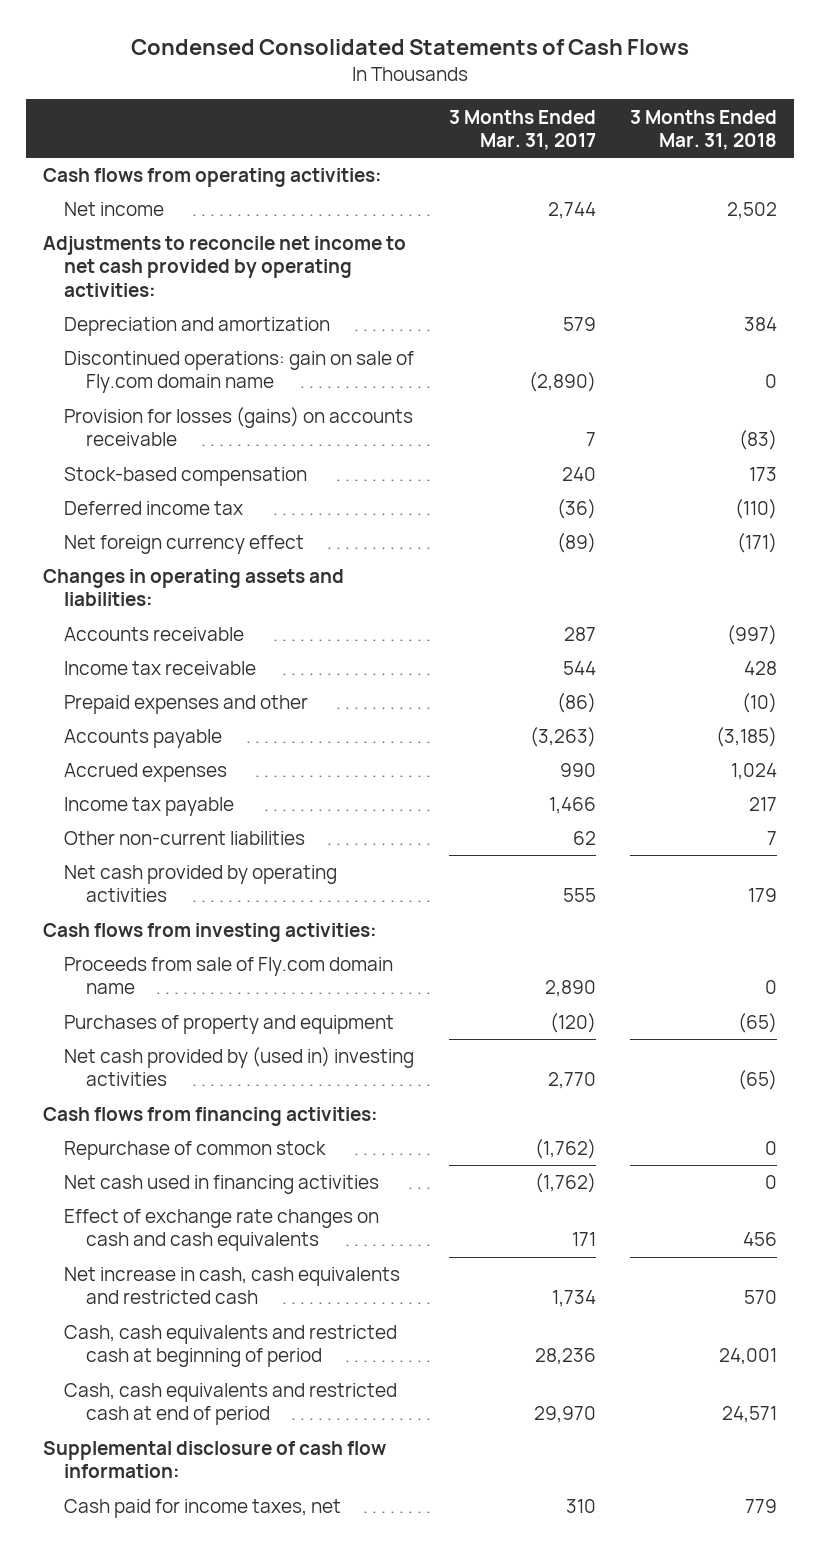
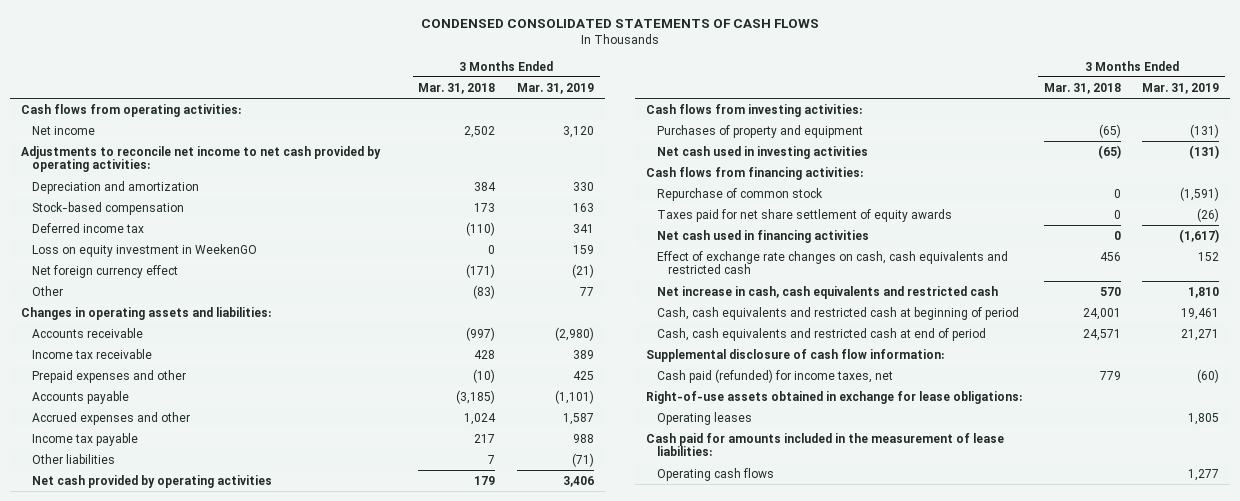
[130,38,689,55] Condensed Consolidated Statements of Cash Flows -> [421,19,820,29] CONDENSED CONSOLIDATED STATEMENTS OF CASH FLOWS
[448,109,596,150] 3 Months Ended Mar. 31, 2017 -> none
none -> [517,82,595,94] Mar. 31, 2019
[64,351,415,394] Discontinued operations: gain on sale of Fly.com domain name -> none
[64,407,414,447] Provision for losses (gains) on accounts receivable -> none
none -> [31,243,257,257] Loss on equity investment in WeekenGO
none -> [31,285,63,296] Other
[64,763,228,783] Accrued expenses -> [31,411,190,425] Accrued expenses and other
[64,831,306,846] Other non-current liabilities -> [31,453,115,464] Other liabilities
[64,957,394,995] Proceeds from sale of Fly.com domain name -> none
[64,1047,415,1087] Net cash provided by (used in) investing activities -> [657,145,869,159] Net cash used in investing activities
none -> [657,208,953,222] Taxes paid for net share settlement of equity awards
[64,1209,380,1252] Effect of exchange rate changes on cash and cash equivalents -> [657,250,1009,275] Effect of exchange rate changes on cash, cash equivalents and restricted cash
[64,1499,342,1519] Cash paid for income taxes, net -> [657,368,894,383] Cash paid (refunded) for income taxes, net
none -> [645,390,1022,404] Right-of-use assets obtained in exchange for lease obligations:
none -> [657,411,753,425] Operating leases
none -> [645,432,1004,457] Cash paid for amounts included in the measurement of lease liabilities:
none -> [657,467,775,481] Operating cash flows

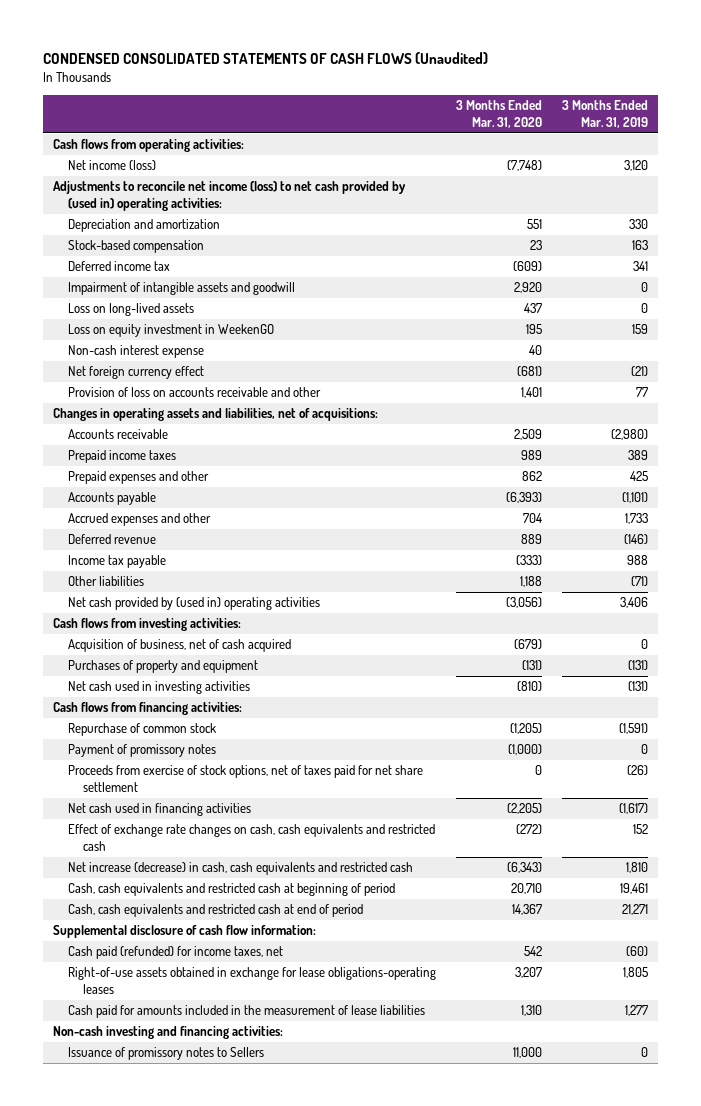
[421,19,820,29] CONDENSED CONSOLIDATED STATEMENTS OF CASH FLOWS -> [43,51,489,64] CONDENSED CONSOLIDATED STATEMENTS OF CASH FLOWS (Unaudited)
[418,82,496,94] Mar. 31, 2018 -> none
none -> [455,99,542,129] 3 Months Ended Mar. 31, 2020
[31,125,95,135] Net income -> [67,160,156,171] Net income (loss)
[20,145,381,173] Adjustments to reconcile net income to net cash provided by operating activities: -> [53,181,407,212] Adjustments to reconcile net income (loss) to net cash provided by (used in) operating activities:
none -> [67,282,295,296] Impairment of intangible assets and goodwill
none -> [67,303,194,317] Loss on long-lived assets
none -> [67,345,204,359] Non-cash interest expense
[31,285,63,296] Other -> none
none -> [67,387,321,398] Provision of loss on accounts receivable and other
[20,306,271,320] Changes in operating assets and liabilities: -> [53,408,379,422] Changes in operating assets and liabilities, net of acquisitions:
[31,348,152,359] Income tax receivable -> [67,450,176,464] Prepaid income taxes
[563,412,595,425] 1,587 -> [625,513,649,525] 1,733
none -> [67,534,156,545] Deferred revenue
[31,474,272,488] Net cash provided by operating activities -> [67,597,320,611] Net cash provided by (used in) operating activities
none -> [67,639,291,653] Acquisition of business, net of cash acquired
none -> [67,744,216,758] Payment of promissory notes
[657,208,953,222] Taxes paid for net share settlement of equity awards -> [67,765,423,793] Proceeds from exercise of stock options, net of taxes paid for net share settlement
[657,285,999,299] Net increase in cash, cash equivalents and restricted cash -> [67,862,413,876] Net increase (decrease) in cash, cash equivalents and restricted cash
[645,390,1022,404] Right-of-use assets obtained in exchange for lease obligations: -> none
[645,432,1004,457] Cash paid for amounts included in the measurement of lease liabilities: -> none
[657,411,753,425] Operating leases -> [67,967,436,995] Right-of-use assets obtained in exchange for lease obligations-operating leases
[657,467,775,481] Operating cash flows -> [67,1005,425,1019] Cash paid for amounts included in the measurement of lease liabilities
none -> [53,1026,284,1040] Non-cash investing and financing activities:
none -> [67,1047,264,1061] Issuance of promissory notes to Sellers

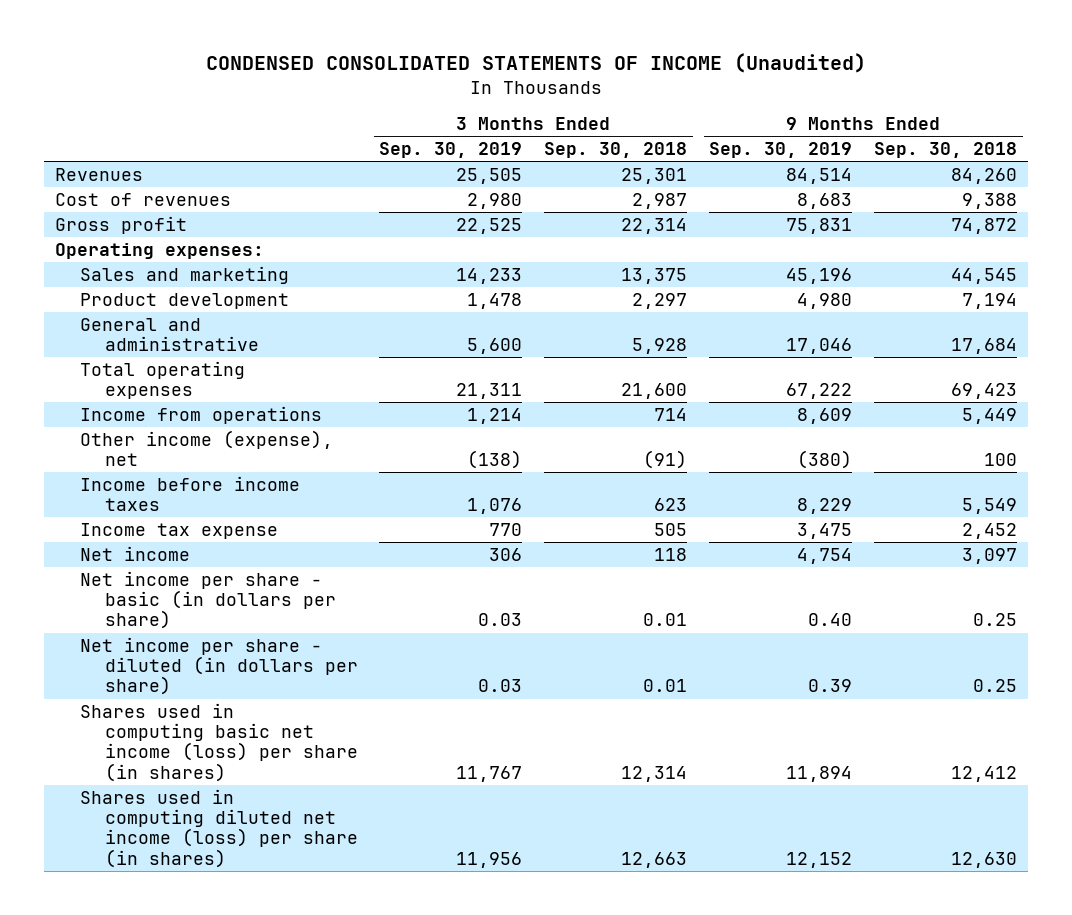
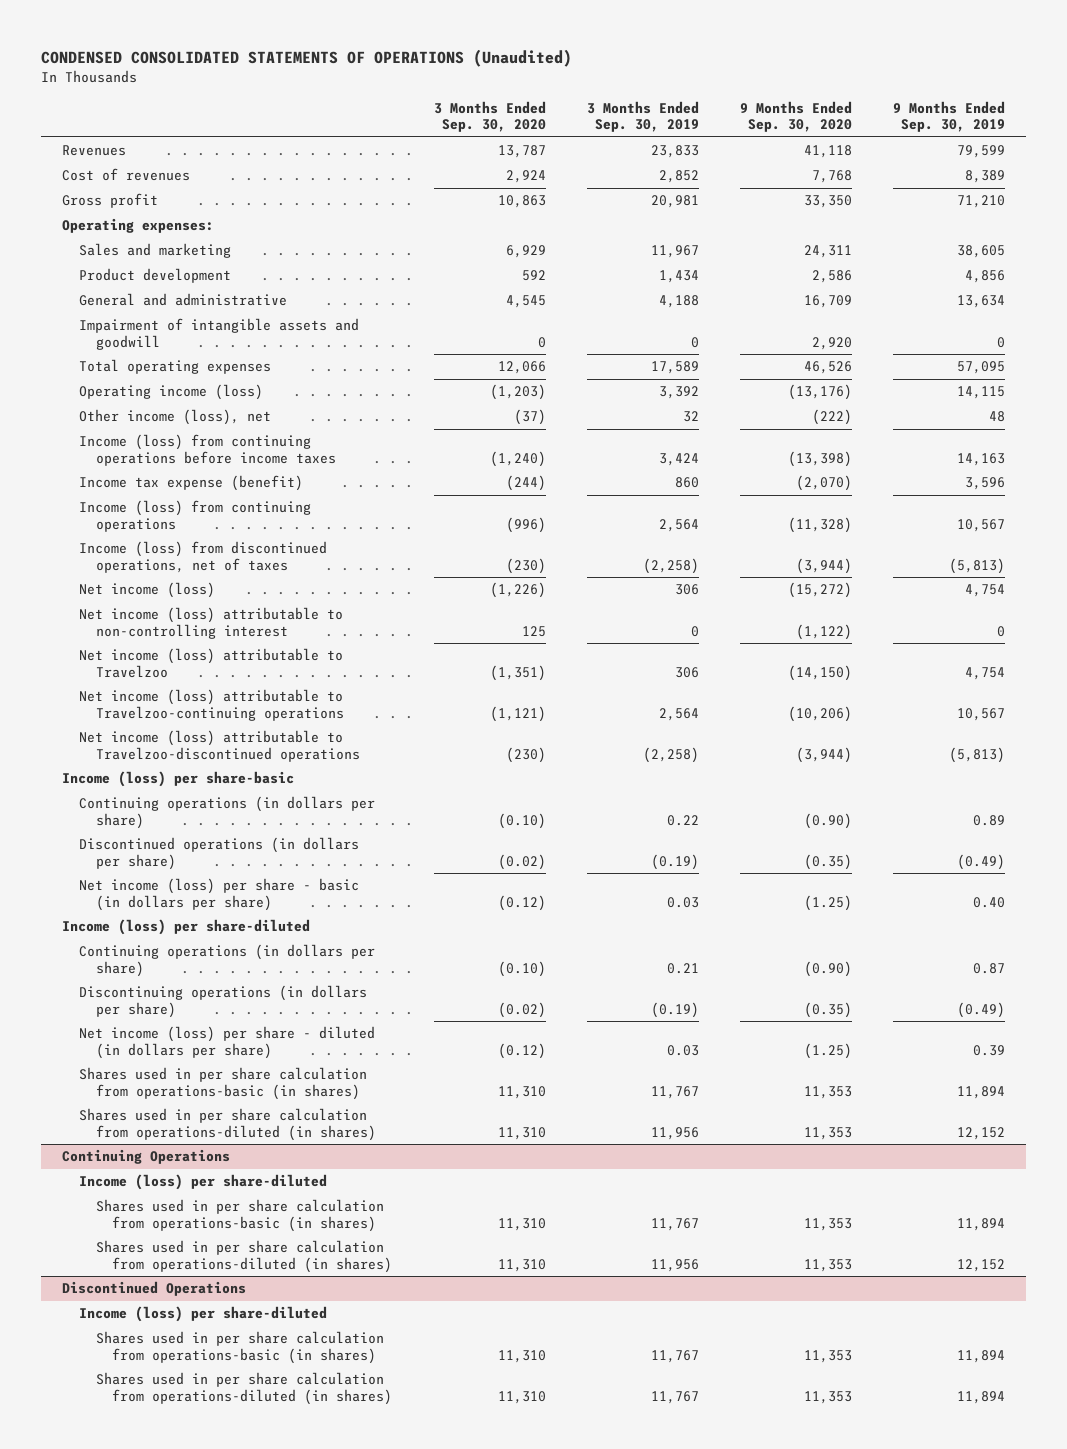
[205,53,866,74] CONDENSED CONSOLIDATED STATEMENTS OF INCOME (Unaudited) -> [41,49,573,68] CONDENSED CONSOLIDATED STATEMENTS OF OPERATIONS (Unaudited)
[544,142,688,159] Sep. 30, 2018 -> none
[874,142,1018,159] Sep. 30, 2018 -> none
none -> [433,101,546,133] 3 Months Ended Sep. 30, 2020
none -> [740,101,853,133] 9 Months Ended Sep. 30, 2020
[456,167,523,184] 25,505 -> [650,145,699,159] 23,833
[786,167,853,184] 84,514 -> [957,145,1006,159] 79,599
[467,192,523,209] 2,980 -> [658,170,699,184] 2,852
[797,192,853,209] 8,683 -> [965,170,1006,184] 8,389
[456,217,523,234] 22,525 -> [650,195,699,209] 20,981
[786,217,853,234] 75,831 -> [957,195,1006,209] 71,210
[79,475,300,512] Income before income taxes -> none
[456,267,523,284] 14,233 -> [650,245,699,259] 11,967
[786,267,853,284] 45,196 -> [957,245,1006,259] 38,605
[467,292,523,309] 1,478 -> [658,270,699,284] 1,434
[797,292,853,309] 4,980 -> [965,270,1006,284] 4,856
[467,338,523,355] 5,600 -> [658,295,699,309] 4,188
[786,338,853,355] 17,046 -> [957,295,1006,309] 13,634
none -> [78,318,359,350] Impairment of intangible assets and goodwill
[456,383,523,400] 21,311 -> [650,361,699,375] 17,589
[786,383,853,400] 67,222 -> [957,361,1006,375] 57,095
[79,405,322,424] Income from operations -> [78,384,263,401] Operating income (loss)
[467,407,523,424] 1,214 -> [658,386,699,400] 3,392
[797,407,853,424] 8,609 -> [957,386,1006,400] 14,115
[79,429,333,467] Other income (expense), net -> [78,409,271,426] Other income (loss), net
[467,450,523,470] (138) -> [682,411,699,423] 32
[797,450,853,470] (380) -> [989,411,1006,423] 48
none -> [78,434,336,466] Income (loss) from continuing operations before income taxes
[79,522,278,539] Income tax expense -> [78,475,303,492] Income tax expense (benefit)
[489,522,523,536] 770 -> [674,477,699,489] 860
[797,522,853,539] 3,475 -> [965,477,1006,491] 3,596
none -> [78,500,311,532] Income (loss) from continuing operations
none -> [78,541,327,573] Income (loss) from discontinued operations, net of taxes
none -> [78,582,215,599] Net income (loss)
none -> [78,607,343,639] Net income (loss) attributable to non-controlling interest
[79,545,190,561] Net income -> [78,648,343,678] Net income (loss) attributable to Travelzoo
none -> [78,689,344,721] Net income (loss) attributable to Travelzoo-continuing operations
none -> [78,730,360,762] Net income (loss) attributable to Travelzoo-discontinued operations
none -> [62,771,295,788] Income (loss) per share-basic
none -> [78,796,375,829] Continuing operations (in dollars per share)
none -> [78,837,359,870] Discontinued operations (in dollars per share)
[79,570,336,630] Net income per share - basic (in dollars per share) -> [78,878,359,911] Net income (loss) per share - basic (in dollars per share)
none -> [62,919,311,936] Income (loss) per share-diluted
none -> [78,944,375,977] Continuing operations (in dollars per share)
none -> [78,985,367,1018] Discontinuing operations (in dollars per share)
[79,636,358,696] Net income per share - diluted (in dollars per share) -> [78,1026,375,1059] Net income (loss) per share - diluted (in dollars per share)
[79,702,358,782] Shares used in computing basic net income (loss) per share (in shares) -> [78,1067,367,1100] Shares used in per share calculation from operations-basic (in shares)
[79,788,358,868] Shares used in computing diluted net income (loss) per share (in shares) -> [78,1108,376,1141] Shares used in per share calculation from operations-diluted (in shares)
none -> [62,1149,231,1165] Continuing Operations
none -> [78,1174,327,1191] Income (loss) per share-diluted
none -> [95,1199,384,1232] Shares used in per share calculation from operations-basic (in shares)
none -> [95,1240,393,1273] Shares used in per share calculation from operations-diluted (in shares)
none -> [62,1281,247,1297] Discontinued Operations
none -> [78,1306,327,1323] Income (loss) per share-diluted
none -> [95,1331,384,1364] Shares used in per share calculation from operations-basic (in shares)
none -> [95,1372,393,1405] Shares used in per share calculation from operations-diluted (in shares)

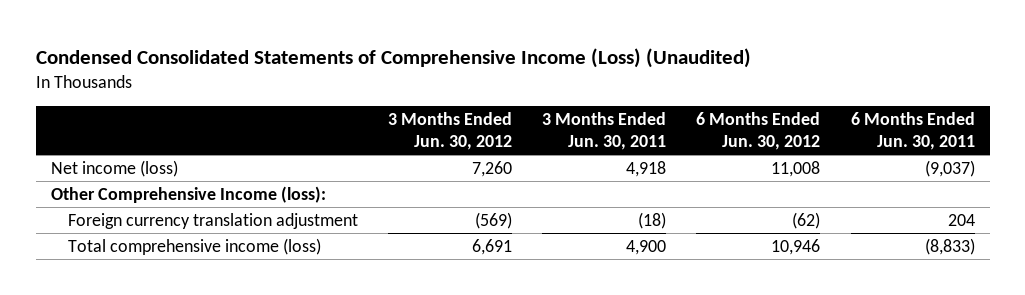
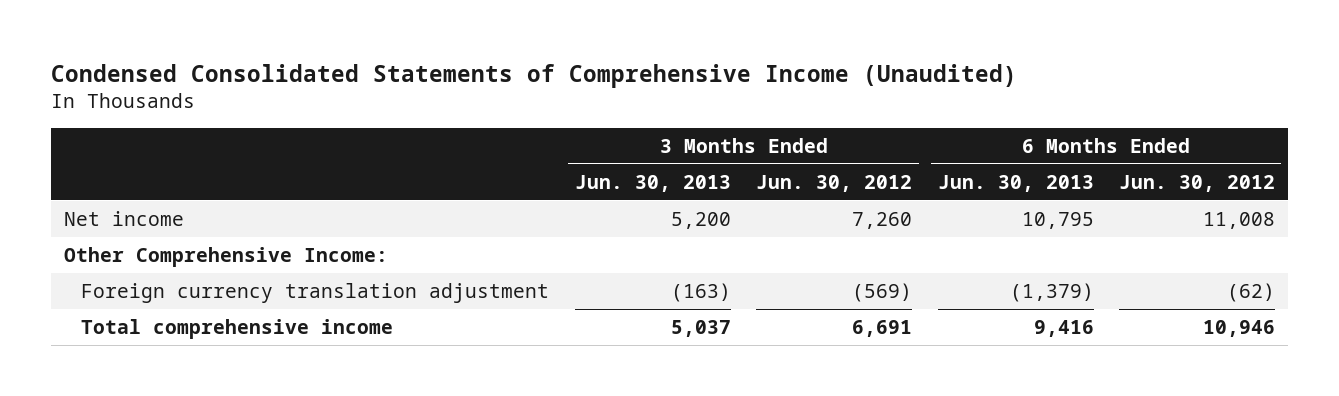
[35,47,751,68] Condensed Consolidated Statements of Comprehensive Income (Loss) (Unaudited) -> [51,63,1018,88] Condensed Consolidated Statements of Comprehensive Income (Unaudited)
[542,111,667,150] 3 Months Ended Jun. 30, 2011 -> none
[850,111,975,150] 6 Months Ended Jun. 30, 2011 -> none
none -> [574,174,731,192] Jun. 30, 2013
none -> [937,174,1094,192] Jun. 30, 2013
[50,159,178,177] Net income (loss) -> [63,210,184,226] Net income
[50,185,326,203] Other Comprehensive Income (loss): -> [63,246,388,267] Other Comprehensive Income:
[67,237,321,255] Total comprehensive income (loss) -> [81,318,394,339] Total comprehensive income

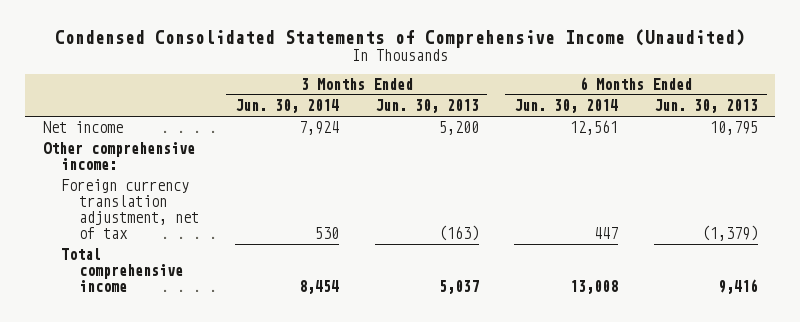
[756,174,913,192] Jun. 30, 2012 -> none
[1118,174,1275,192] Jun. 30, 2012 -> none
none -> [235,99,340,114] Jun. 30, 2014
none -> [514,99,619,114] Jun. 30, 2014
[63,246,388,267] Other Comprehensive Income: -> [42,142,195,171] Other comprehensive income:
[81,282,550,303] Foreign currency translation adjustment -> [61,179,200,239] Foreign currency translation adjustment, net of tax

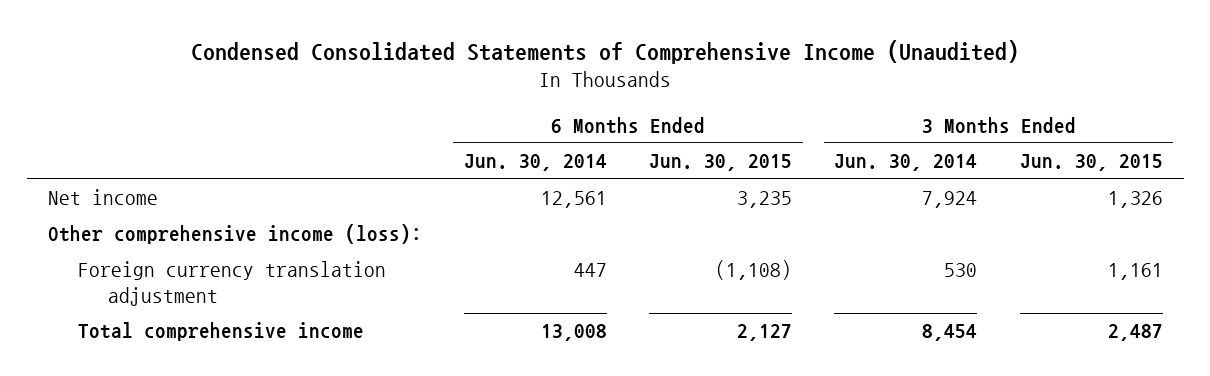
[374,99,479,114] Jun. 30, 2013 -> none
[653,99,758,114] Jun. 30, 2013 -> none
none -> [649,154,793,172] Jun. 30, 2015
none -> [1019,154,1163,172] Jun. 30, 2015
[42,142,195,171] Other comprehensive income: -> [47,224,422,245] Other comprehensive income (loss):
[61,179,200,239] Foreign currency translation adjustment, net of tax -> [77,261,386,306] Foreign currency translation adjustment

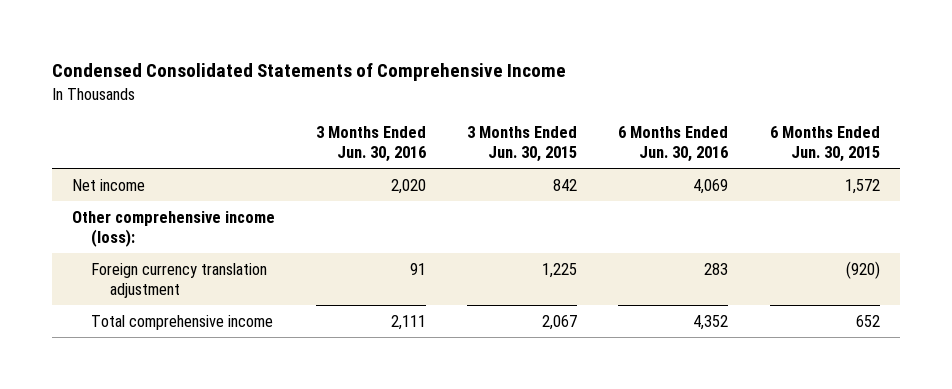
[191,39,1020,64] Condensed Consolidated Statements of Comprehensive Income (Unaudited) -> [51,63,566,82] Condensed Consolidated Statements of Comprehensive Income
[464,154,608,172] Jun. 30, 2014 -> none
[834,154,978,172] Jun. 30, 2014 -> none
none -> [316,126,427,163] 3 Months Ended Jun. 30, 2016
none -> [618,126,729,163] 6 Months Ended Jun. 30, 2016
[737,191,793,209] 3,235 -> [844,178,880,194] 1,572
[1107,191,1163,209] 1,326 -> [553,178,578,191] 842
[715,260,793,281] (1,108) -> [845,260,880,279] (920)
[1107,263,1163,281] 1,161 -> [542,262,578,278] 1,225
[737,324,793,342] 2,127 -> [855,314,880,327] 652
[1107,324,1163,342] 2,487 -> [542,314,578,330] 2,067

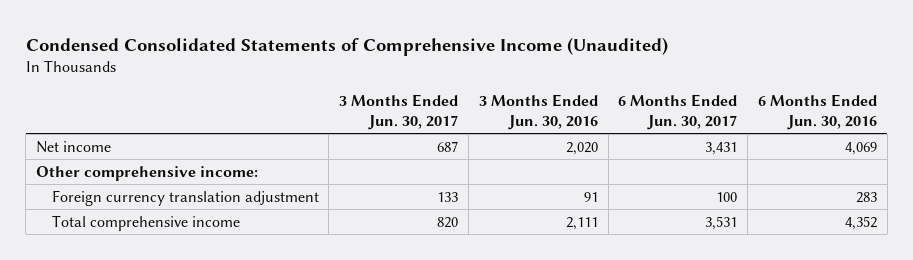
[51,63,566,82] Condensed Consolidated Statements of Comprehensive Income -> [25,36,668,56] Condensed Consolidated Statements of Comprehensive Income (Unaudited)
[467,126,578,163] 3 Months Ended Jun. 30, 2015 -> none
[769,126,880,163] 6 Months Ended Jun. 30, 2015 -> none
none -> [339,93,459,131] 3 Months Ended Jun. 30, 2017
none -> [618,93,738,131] 6 Months Ended Jun. 30, 2017
[72,210,276,247] Other comprehensive income (loss): -> [36,165,259,181] Other comprehensive income:

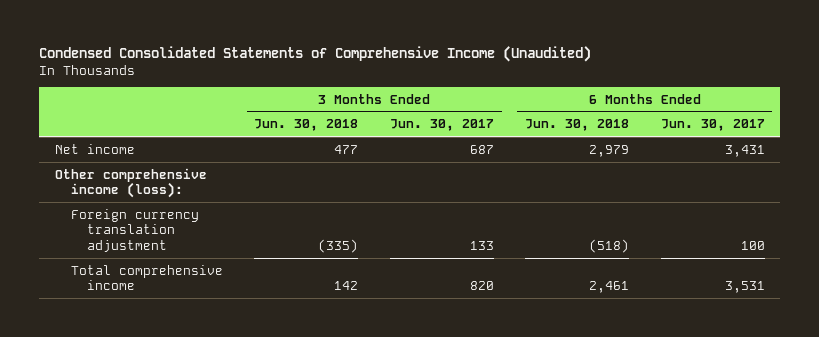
[478,93,598,131] 3 Months Ended Jun. 30, 2016 -> none
[758,93,878,131] 6 Months Ended Jun. 30, 2016 -> none
none -> [254,119,359,132] Jun. 30, 2018
none -> [525,119,630,132] Jun. 30, 2018
[36,165,259,181] Other comprehensive income: -> [54,167,207,199] Other comprehensive income (loss):

